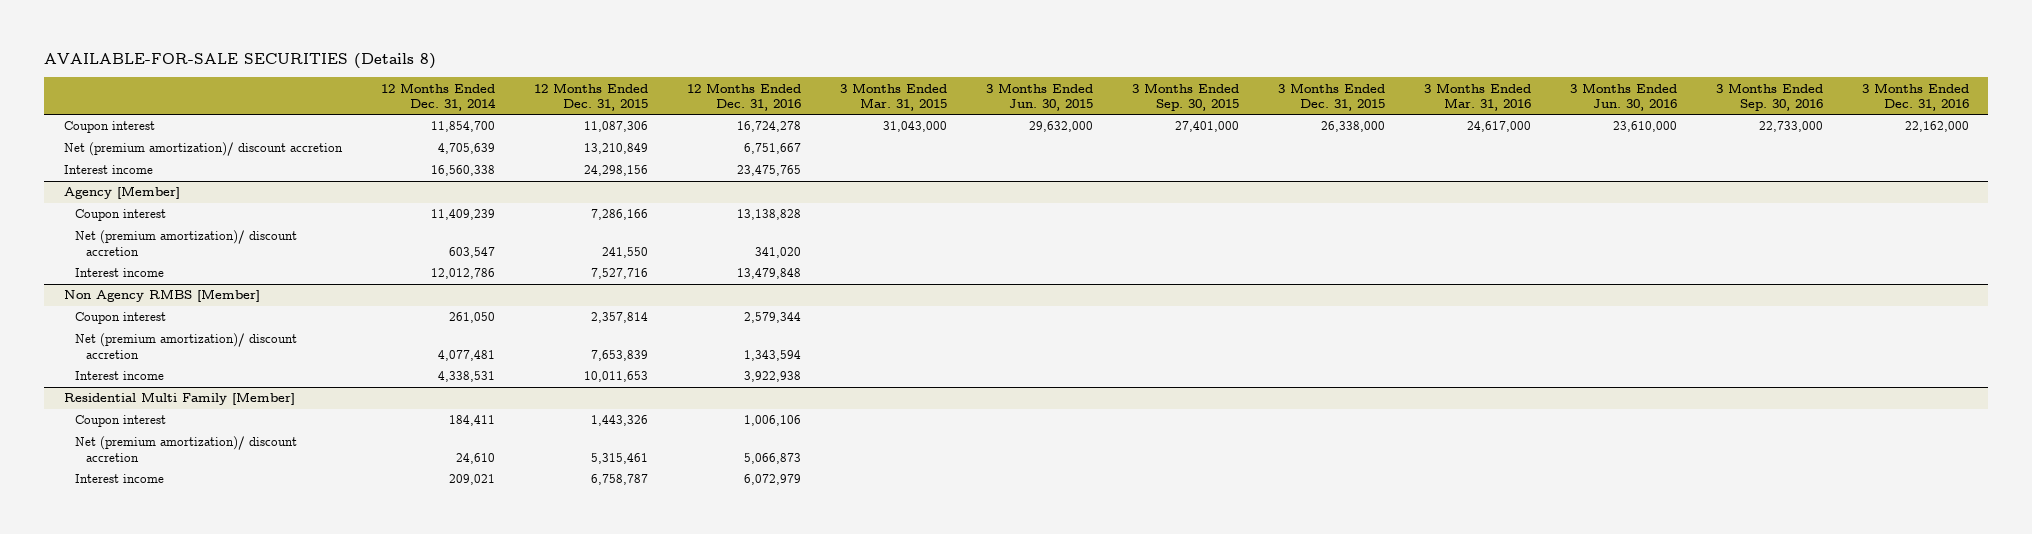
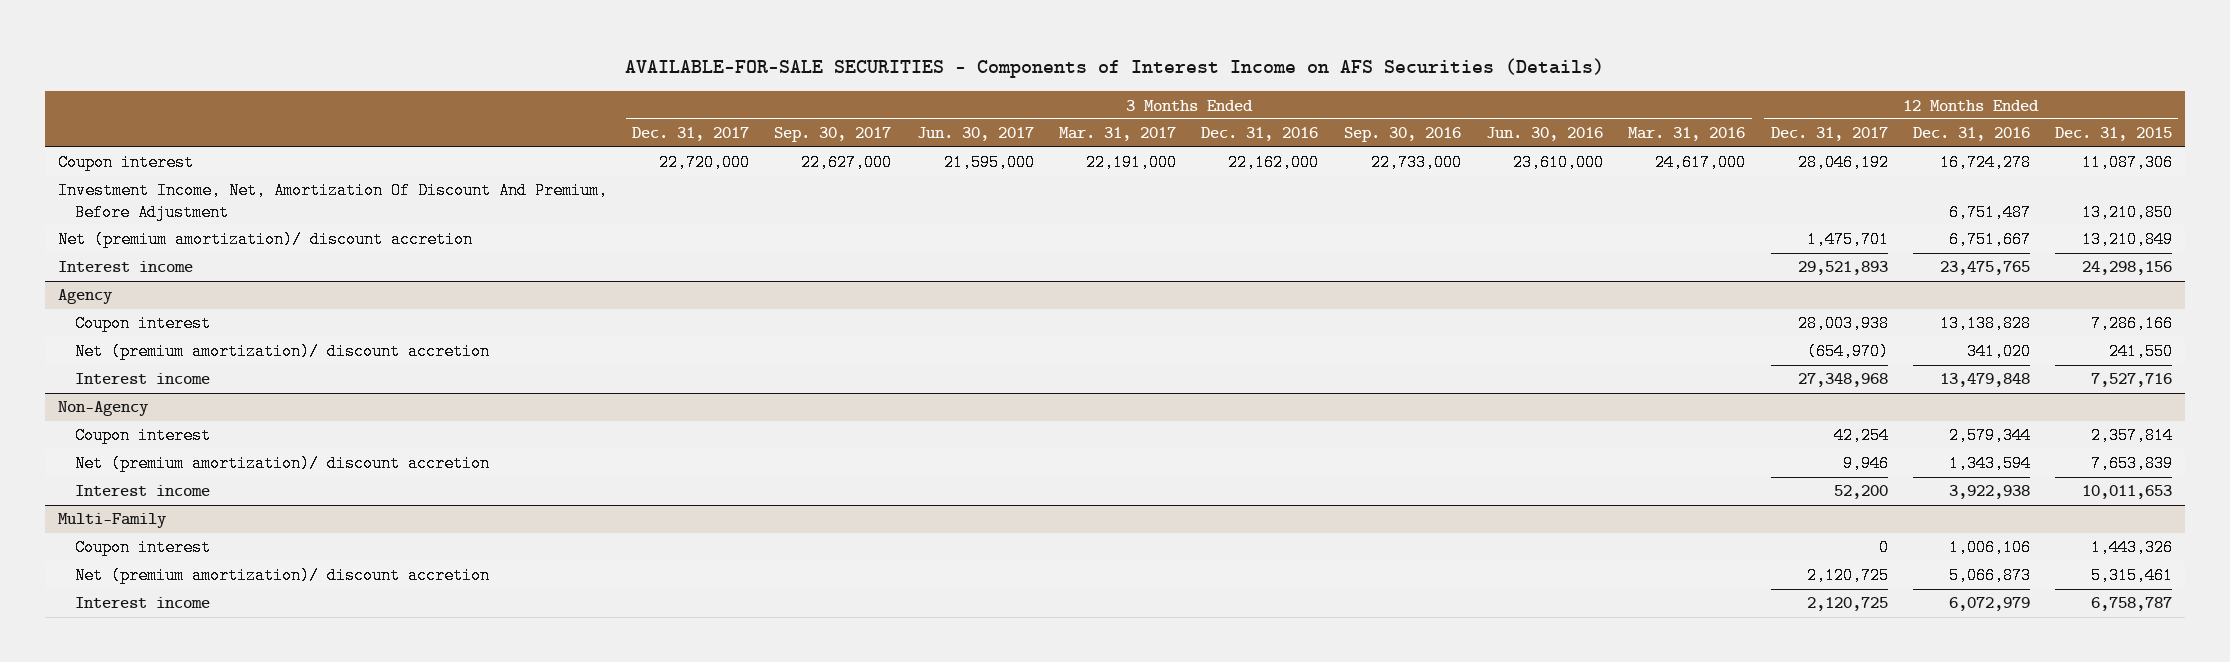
[44,53,437,70] AVAILABLE-FOR-SALE SECURITIES (Details 8) -> [625,58,1605,79] AVAILABLE-FOR-SALE SECURITIES - Components of Interest Income on AFS Securities (Details)
[380,82,496,112] 12 Months Ended Dec. 31, 2014 -> none
[839,82,947,112] 3 Months Ended Mar. 31, 2015 -> none
[985,82,1093,112] 3 Months Ended Jun. 30, 2015 -> none
[1131,82,1239,112] 3 Months Ended Sep. 30, 2015 -> none
[1277,82,1385,112] 3 Months Ended Dec. 31, 2015 -> none
none -> [632,127,750,142] Dec. 31, 2017
none -> [774,127,892,143] Sep. 30, 2017
none -> [916,127,1034,142] Jun. 30, 2017
none -> [1059,127,1177,142] Mar. 31, 2017
none -> [1770,127,1888,142] Dec. 31, 2017
none -> [57,182,608,221] Investment Income, Net, Amortization Of Discount And Premium, Before Adjustment
[63,186,180,200] Agency [Member] -> [57,289,113,305] Agency
[63,289,260,303] Non Agency RMBS [Member] -> [57,401,149,417] Non-Agency
[63,392,295,406] Residential Multi Family [Member] -> [57,513,167,529] Multi-Family

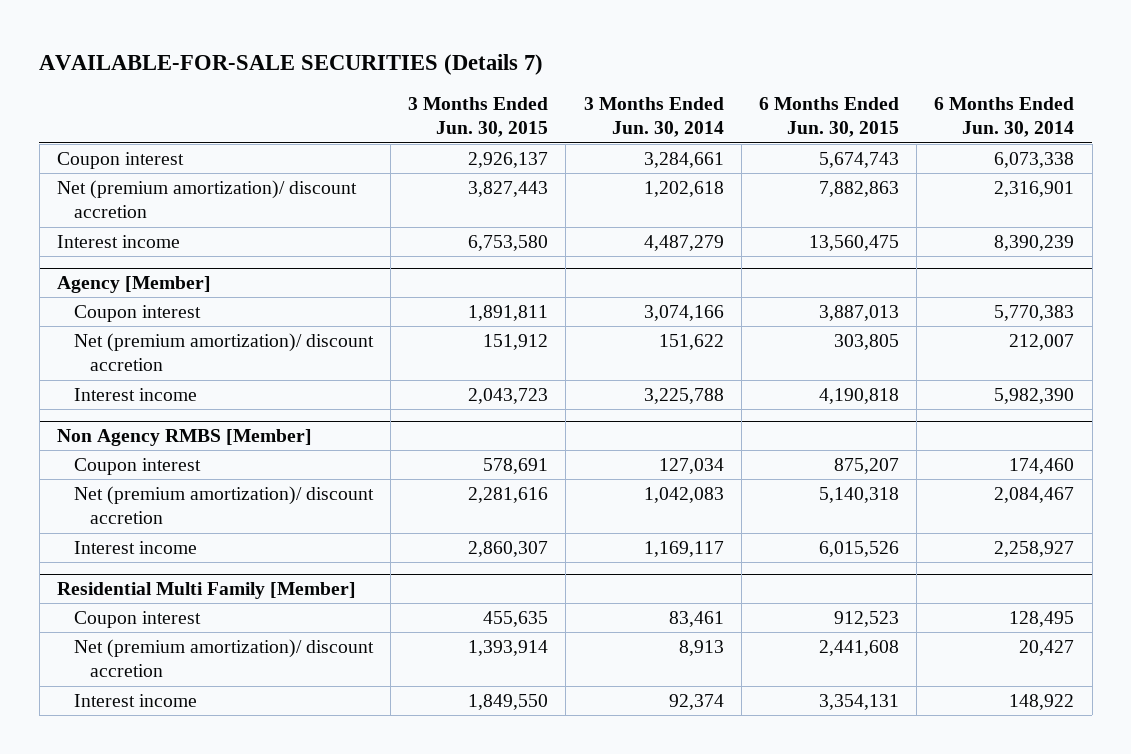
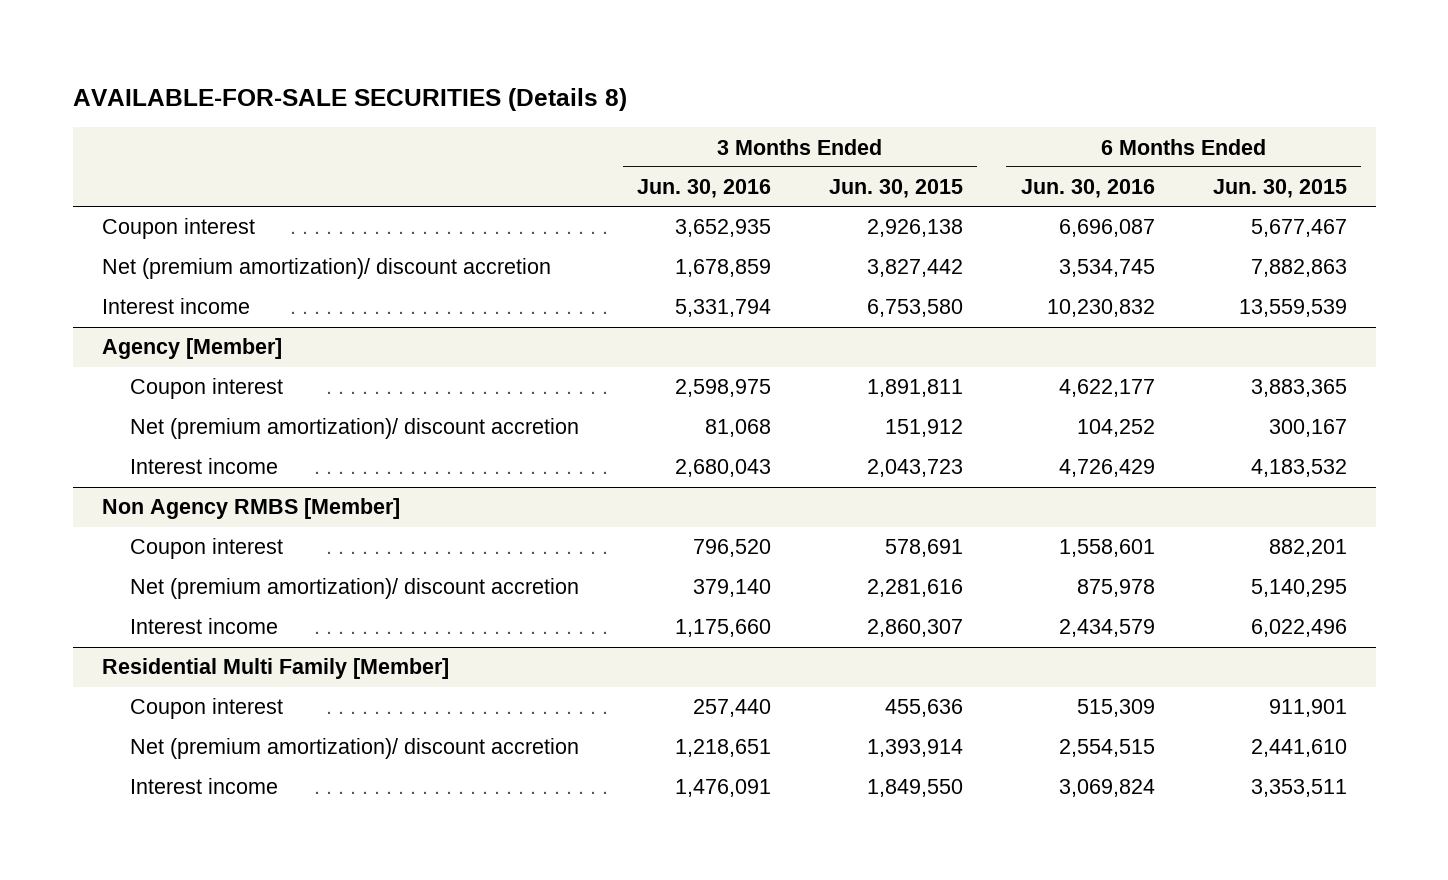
[39,53,544,75] AVAILABLE-FOR-SALE SECURITIES (Details 7) -> [72,87,627,111] AVAILABLE-FOR-SALE SECURITIES (Details 8)
[583,97,724,138] 3 Months Ended Jun. 30, 2014 -> none
[934,97,1075,138] 6 Months Ended Jun. 30, 2014 -> none
none -> [637,179,772,199] Jun. 30, 2016
none -> [1020,179,1155,199] Jun. 30, 2016
[468,151,549,168] 2,926,137 -> [866,219,963,238] 2,926,138
[818,151,899,168] 5,674,743 -> [1250,219,1347,238] 5,677,467
[468,180,549,197] 3,827,443 -> [866,259,963,278] 3,827,442
[808,234,899,251] 13,560,475 -> [1238,299,1347,318] 13,559,539
[818,304,899,321] 3,887,013 -> [1250,379,1347,398] 3,883,365
[833,333,899,350] 303,805 -> [1268,419,1347,438] 300,167
[818,387,899,404] 4,190,818 -> [1250,459,1347,478] 4,183,532
[833,457,899,474] 875,207 -> [1268,539,1347,558] 882,201
[818,486,899,503] 5,140,318 -> [1250,579,1347,598] 5,140,295
[818,540,899,557] 6,015,526 -> [1250,619,1347,638] 6,022,496
[483,610,549,627] 455,635 -> [884,699,963,718] 455,636
[833,610,899,627] 912,523 -> [1268,699,1347,718] 911,901
[818,639,899,656] 2,441,608 -> [1250,739,1347,758] 2,441,610
[818,693,899,710] 3,354,131 -> [1250,779,1347,798] 3,353,511

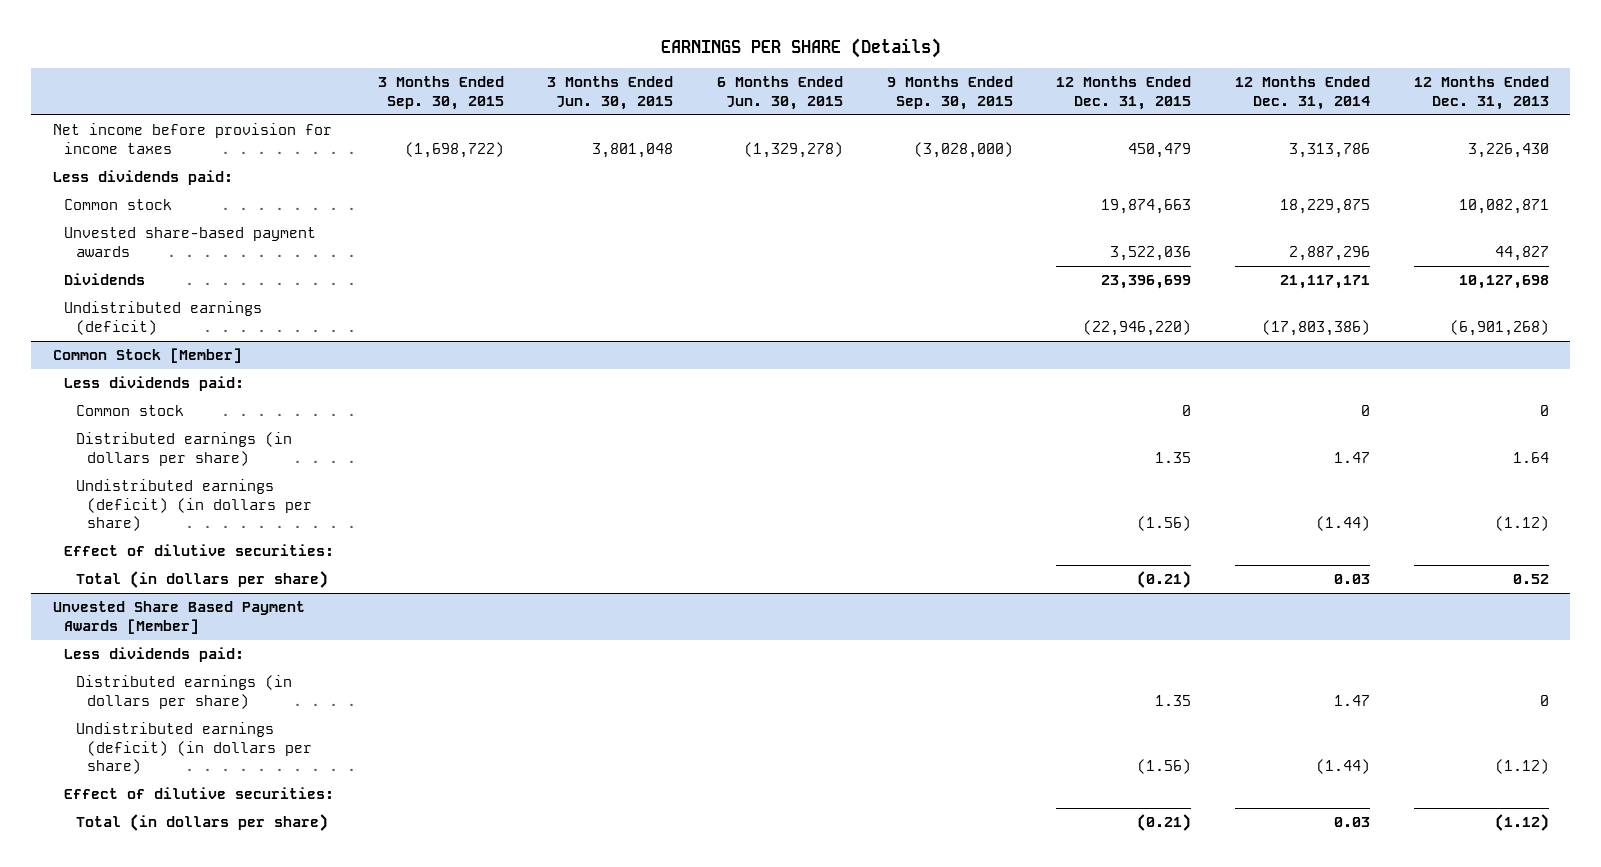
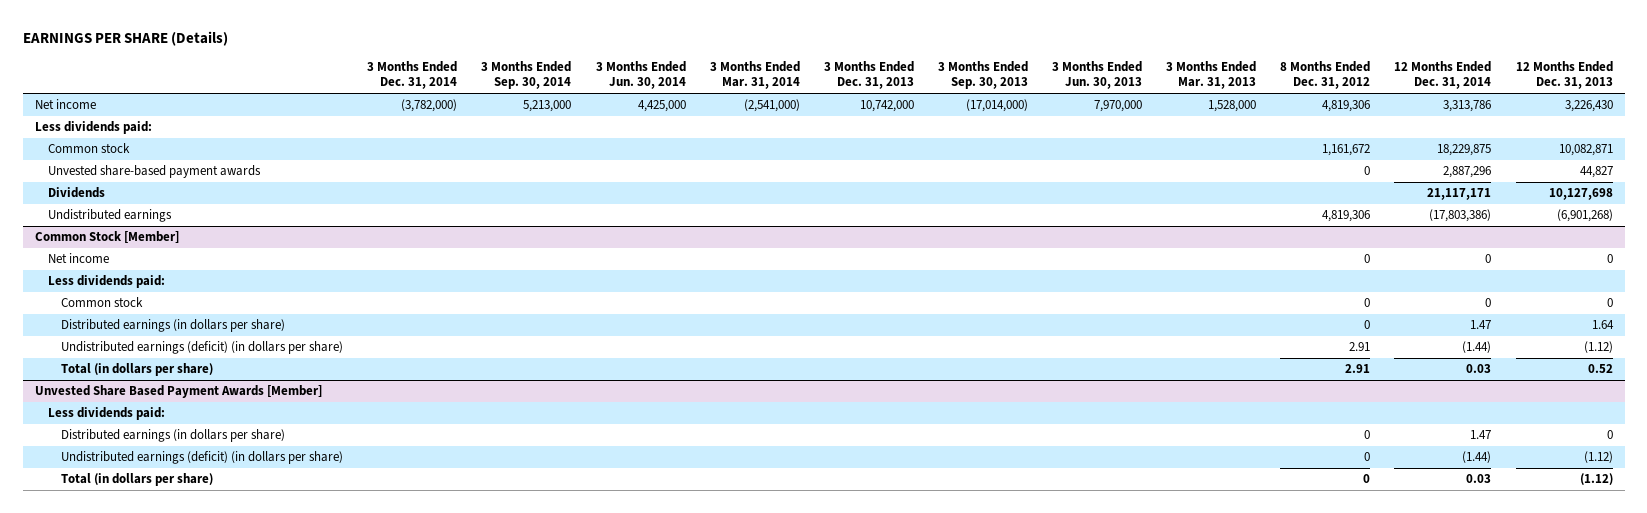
[377,76,504,110] 3 Months Ended Sep. 30, 2015 -> none
[547,76,674,110] 3 Months Ended Jun. 30, 2015 -> none
[717,76,844,110] 6 Months Ended Jun. 30, 2015 -> none
[886,76,1013,110] 9 Months Ended Sep. 30, 2015 -> none
[1056,76,1192,110] 12 Months Ended Dec. 31, 2015 -> none
none -> [367,61,458,90] 3 Months Ended Dec. 31, 2014
none -> [481,61,572,90] 3 Months Ended Sep. 30, 2014
none -> [595,61,686,90] 3 Months Ended Jun. 30, 2014
none -> [709,61,800,90] 3 Months Ended Mar. 31, 2014
none -> [823,61,914,90] 3 Months Ended Dec. 31, 2013
none -> [937,61,1028,90] 3 Months Ended Sep. 30, 2013
none -> [1052,61,1143,90] 3 Months Ended Jun. 30, 2013
none -> [1166,61,1257,90] 3 Months Ended Mar. 31, 2013
none -> [1280,61,1371,90] 8 Months Ended Dec. 31, 2012
[52,123,332,154] Net income before provision for income taxes -> [34,99,96,110] Net income
[64,301,263,335] Undistributed earnings (deficit) -> [48,209,173,223] Undistributed earnings
none -> [48,253,110,264] Net income
[64,544,335,557] Effect of dilutive securities: -> none
[64,787,335,800] Effect of dilutive securities: -> none

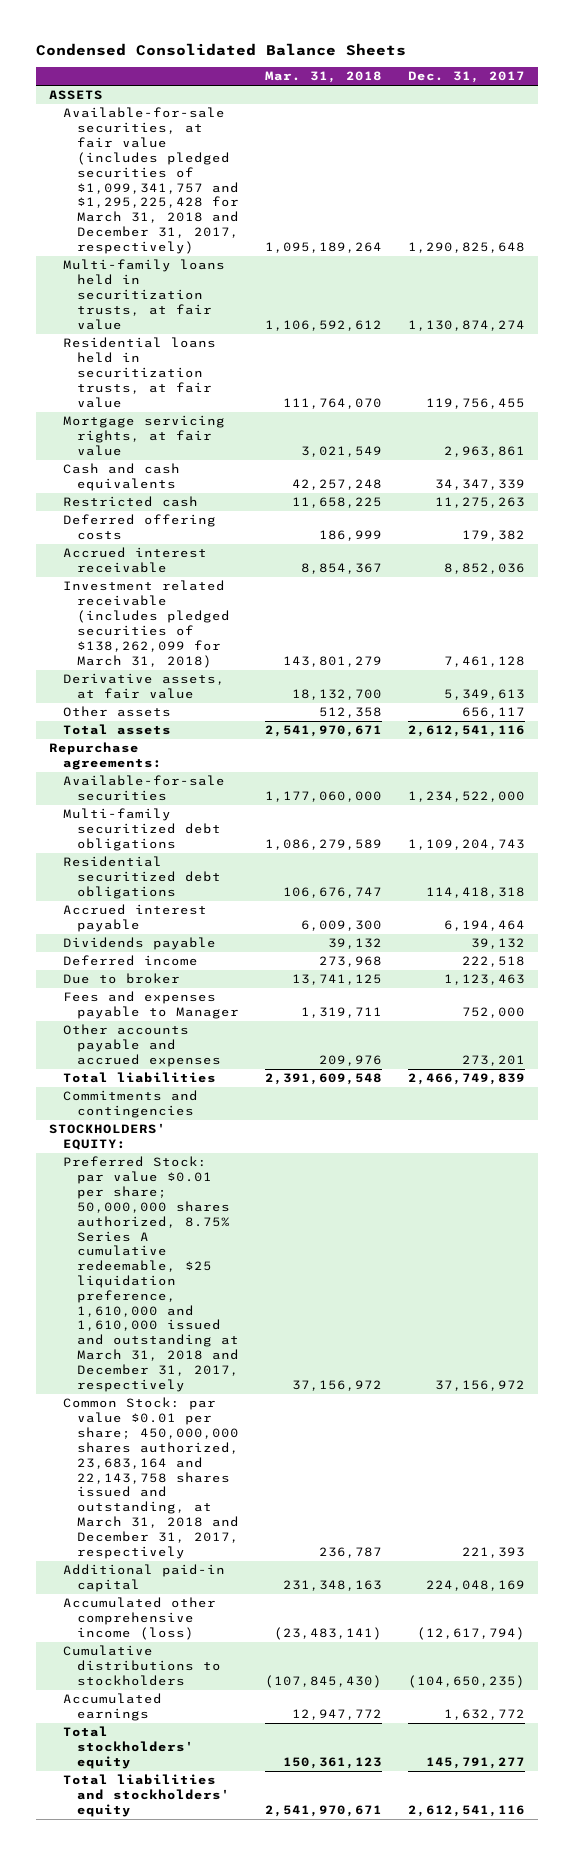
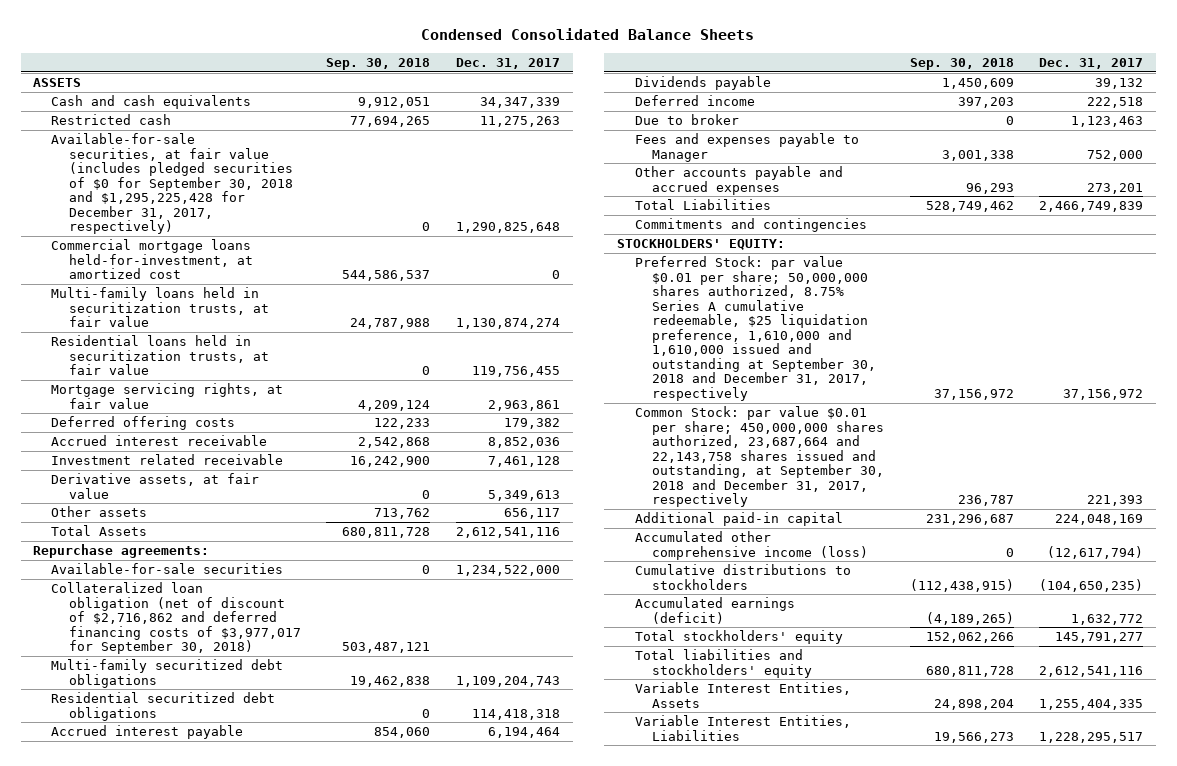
[265,71,383,84] Mar. 31, 2018 -> none
none -> [326,57,431,70] Sep. 30, 2018
[63,463,181,492] Cash and cash equivalents -> [51,95,252,110] Cash and cash equivalents
[63,496,199,508] Restricted cash -> [51,114,172,126] Restricted cash
[63,107,240,254] Available-for-sale securities, at fair value (includes pledged securities of $1,099,341,757 and $1,295,225,428 for March 31, 2018 and December 31, 2017, respectively) -> [51,133,293,235] Available-for-sale securities, at fair value (includes pledged securities of $0 for September 30, 2018 and $1,295,225,428 for December 31, 2017, respectively)
none -> [51,239,253,280] Commercial mortgage loans held-for-investment, at amortized cost
[63,580,231,668] Investment related receivable (includes pledged securities of $138,262,099 for March 31, 2018) -> [51,454,284,466] Investment related receivable
[63,724,172,736] Total assets -> [51,525,148,537] Total Assets
none -> [51,582,301,655] Collateralized loan obligation (net of discount of $2,716,862 and deferred financing costs of $3,977,017 for September 30, 2018)
[63,1072,217,1084] Total liabilities -> [634,199,771,211] Total Liabilities
[63,1156,240,1392] Preferred Stock: par value $0.01 per share; 50,000,000 shares authorized, 8.75% Series A cumulative redeemable, $25 liquidation preference, 1,610,000 and 1,610,000 issued and outstanding at March 31, 2018 and December 31, 2017, respectively -> [634,256,877,402] Preferred Stock: par value $0.01 per share; 50,000,000 shares authorized, 8.75% Series A cumulative redeemable, $25 liquidation preference, 1,610,000 and 1,610,000 issued and outstanding at September 30, 2018 and December 31, 2017, respectively
[63,1397,240,1559] Common Stock: par value $0.01 per share; 450,000,000 shares authorized, 23,683,164 and 22,143,758 shares issued and outstanding, at March 31, 2018 and December 31, 2017, respectively -> [634,406,885,508] Common Stock: par value $0.01 per share; 450,000,000 shares authorized, 23,687,664 and 22,143,758 shares issued and outstanding, at September 30, 2018 and December 31, 2017, respectively
[63,1693,163,1722] Accumulated earnings -> [634,597,795,624] Accumulated earnings (deficit)
none -> [634,682,851,708] Variable Interest Entities, Assets
none -> [634,715,851,741] Variable Interest Entities, Liabilities

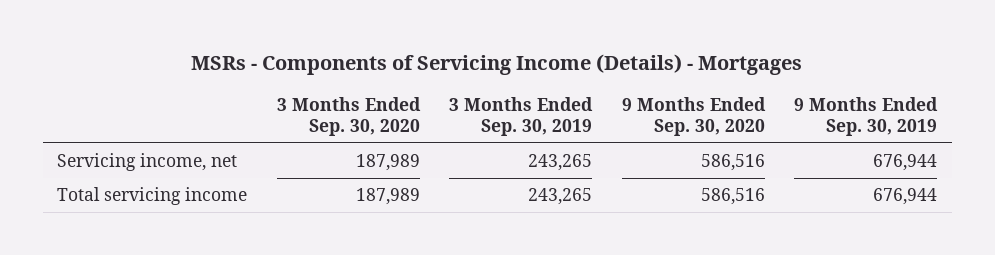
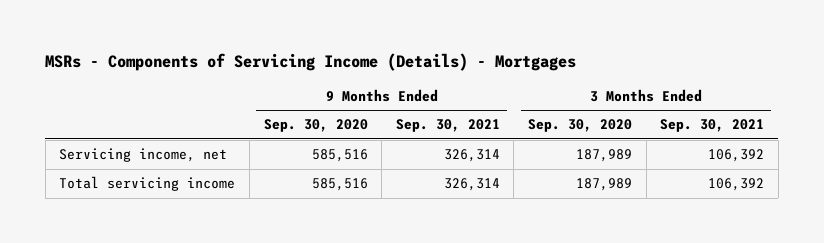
[449,96,594,136] 3 Months Ended Sep. 30, 2019 -> none
[794,96,939,136] 9 Months Ended Sep. 30, 2019 -> none
none -> [395,119,500,133] Sep. 30, 2021
none -> [660,119,765,133] Sep. 30, 2021
[700,154,765,172] 586,516 -> [311,149,368,163] 585,516
[700,188,765,206] 586,516 -> [311,178,368,192] 585,516

